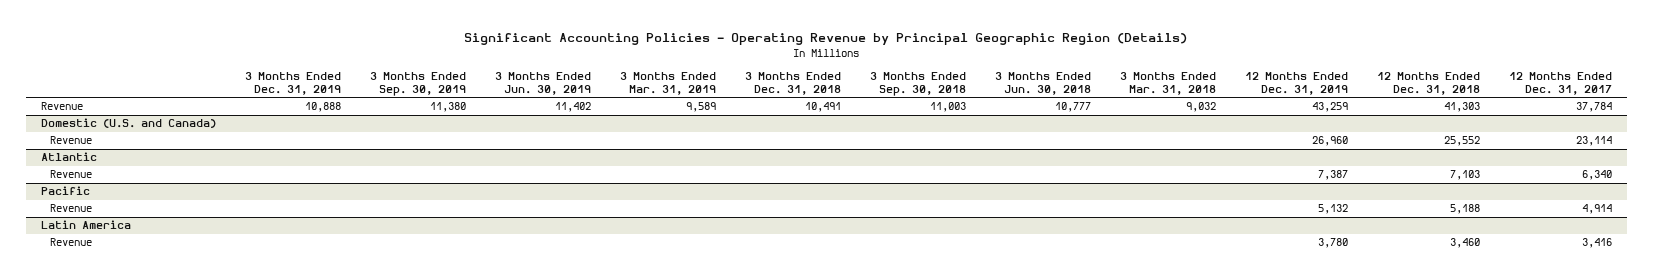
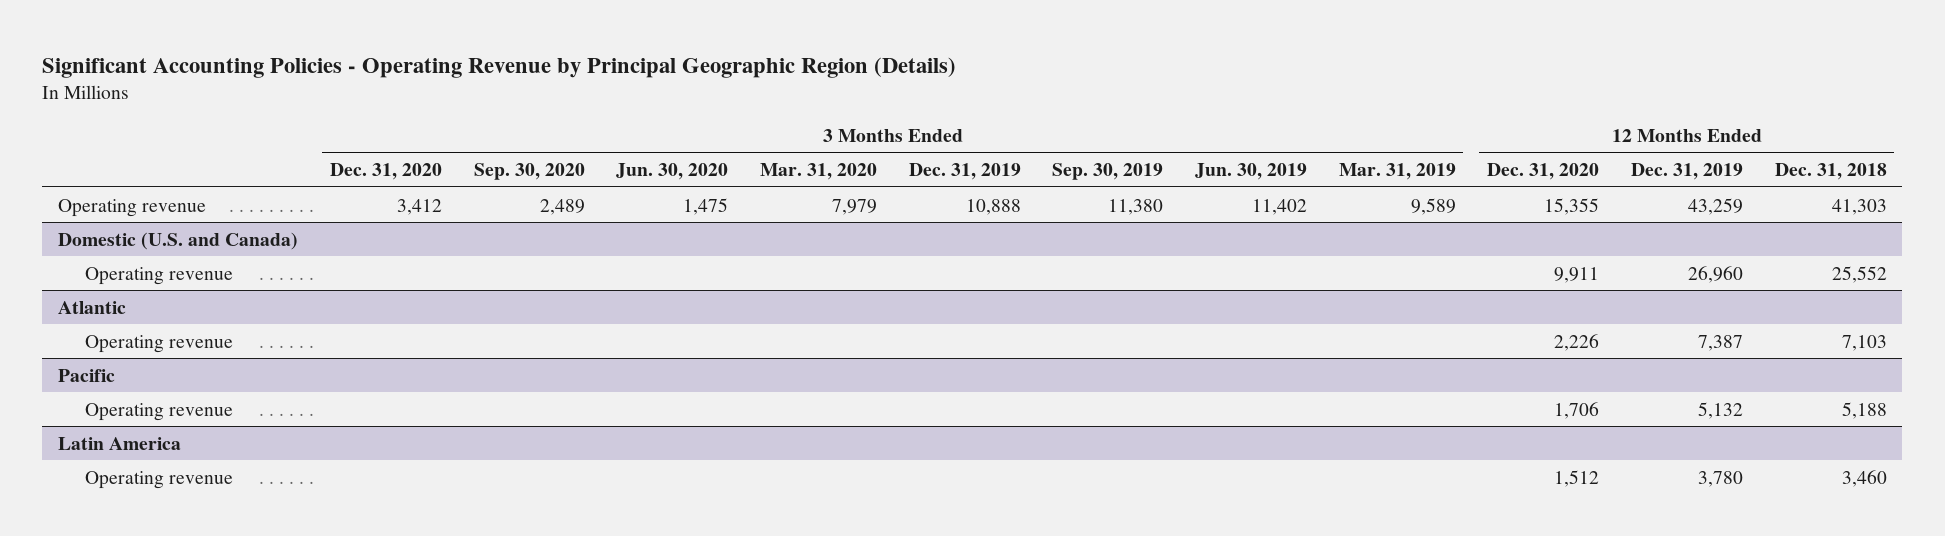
[744,71,841,95] 3 Months Ended Dec. 31, 2018 -> none
[869,71,966,96] 3 Months Ended Sep. 30, 2018 -> none
[995,71,1092,95] 3 Months Ended Jun. 30, 2018 -> none
[1120,71,1217,95] 3 Months Ended Mar. 31, 2018 -> none
[1509,71,1613,95] 12 Months Ended Dec. 31, 2017 -> none
none -> [329,163,442,181] Dec. 31, 2020
none -> [473,163,585,181] Sep. 30, 2020
none -> [616,163,729,181] Jun. 30, 2020
none -> [759,163,877,181] Mar. 31, 2020
none -> [1487,163,1600,181] Dec. 31, 2020
[40,102,83,111] Revenue -> [58,198,207,217] Operating revenue
[49,136,92,145] Revenue -> [84,266,233,285] Operating revenue
[49,170,92,179] Revenue -> [84,334,233,353] Operating revenue
[49,204,92,213] Revenue -> [84,402,233,421] Operating revenue
[49,238,92,247] Revenue -> [84,470,233,489] Operating revenue

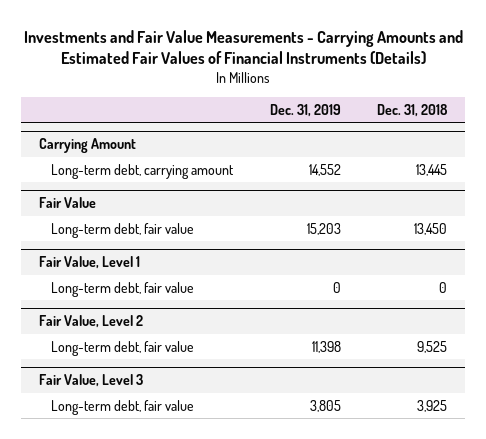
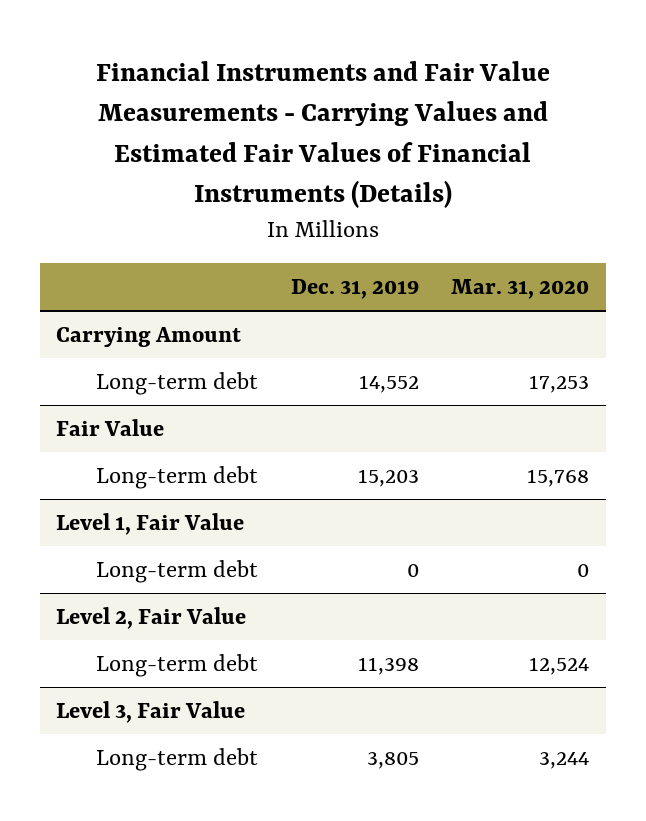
[24,29,464,65] Investments and Fair Value Measurements - Carrying Amounts and Estimated Fair Values of Financial Instruments (Details) -> [95,60,550,209] Financial Instruments and Fair Value Measurements - Carrying Values and Estimated Fair Values of Financial Instruments (Details)
[377,103,449,117] Dec. 31, 2018 -> none
none -> [451,279,590,300] Mar. 31, 2020
[51,163,235,179] Long-term debt, carrying amount -> [96,371,259,395] Long-term debt
[51,222,195,238] Long-term debt, fair value -> [96,465,259,489] Long-term debt
[39,256,141,270] Fair Value, Level 1 -> [56,512,245,535] Level 1, Fair Value
[51,281,195,297] Long-term debt, fair value -> [96,559,259,583] Long-term debt
[39,315,144,329] Fair Value, Level 2 -> [56,606,247,629] Level 2, Fair Value
[51,340,195,356] Long-term debt, fair value -> [96,653,259,677] Long-term debt
[39,374,144,388] Fair Value, Level 3 -> [56,700,246,723] Level 3, Fair Value
[51,399,195,415] Long-term debt, fair value -> [96,747,259,771] Long-term debt

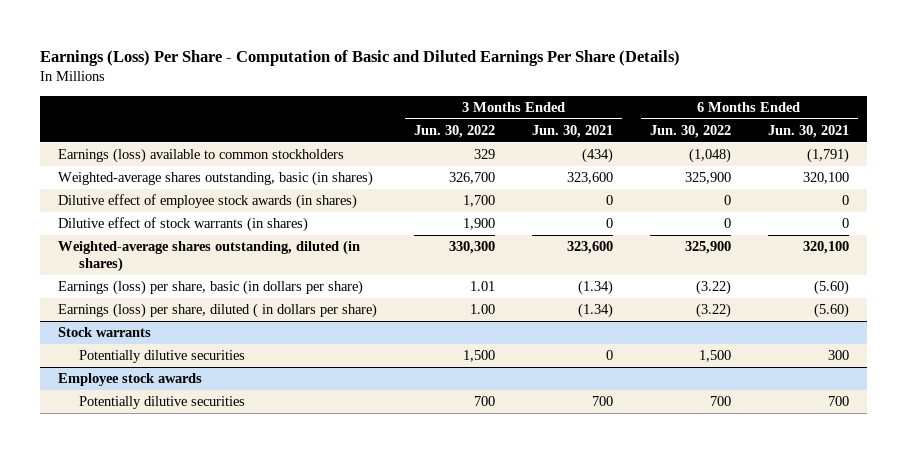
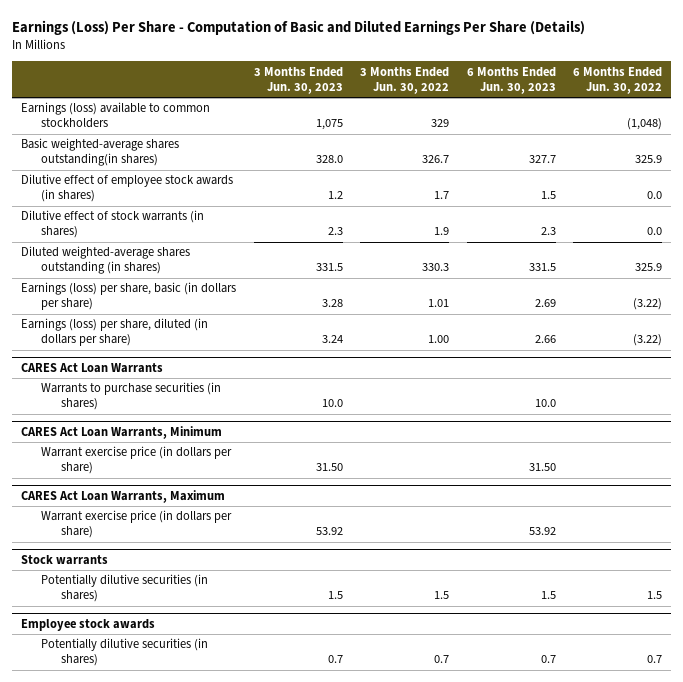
[531,124,613,138] Jun. 30, 2021 -> none
[767,124,849,138] Jun. 30, 2021 -> none
none -> [253,66,343,94] 3 Months Ended Jun. 30, 2023
none -> [466,66,556,94] 6 Months Ended Jun. 30, 2023
[58,171,374,187] Weighted-average shares outstanding, basic (in shares) -> [21,138,180,167] Basic weighted-average shares outstanding(in shares)
[449,172,496,185] 326,700 -> [422,155,450,164] 326.7
[684,172,731,185] 325,900 -> [635,155,663,164] 325.9
[463,195,496,208] 1,700 -> [434,191,450,200] 1.7
[723,195,731,206] 0 -> [647,191,663,200] 0.0
[463,218,496,231] 1,900 -> [434,227,450,236] 1.9
[723,218,731,229] 0 -> [647,227,663,236] 0.0
[58,240,361,272] Weighted-average shares outstanding, diluted (in shares) -> [21,246,191,275] Diluted weighted-average shares outstanding (in shares)
[449,241,496,255] 330,300 -> [422,263,450,272] 330.3
[684,241,731,255] 325,900 -> [635,263,663,272] 325.9
[58,303,378,319] Earnings (loss) per share, diluted ( in dollars per share) -> [21,318,209,347] Earnings (loss) per share, diluted (in dollars per share)
none -> [21,362,164,373] CARES Act Loan Warrants
none -> [41,382,222,411] Warrants to purchase securities (in shares)
none -> [21,425,223,439] CARES Act Loan Warrants, Minimum
none -> [41,446,233,475] Warrant exercise price (in dollars per share)
none -> [21,489,226,503] CARES Act Loan Warrants, Maximum
none -> [41,510,233,539] Warrant exercise price (in dollars per share)
[78,350,245,364] Potentially dilutive securities -> [41,574,209,603] Potentially dilutive securities (in shares)
[463,350,496,363] 1,500 -> [434,591,450,600] 1.5
[698,350,731,363] 1,500 -> [647,591,663,600] 1.5
[78,396,245,410] Potentially dilutive securities -> [41,638,209,667] Potentially dilutive securities (in shares)
[474,396,496,407] 700 -> [434,655,450,664] 0.7
[709,396,731,407] 700 -> [647,655,663,664] 0.7

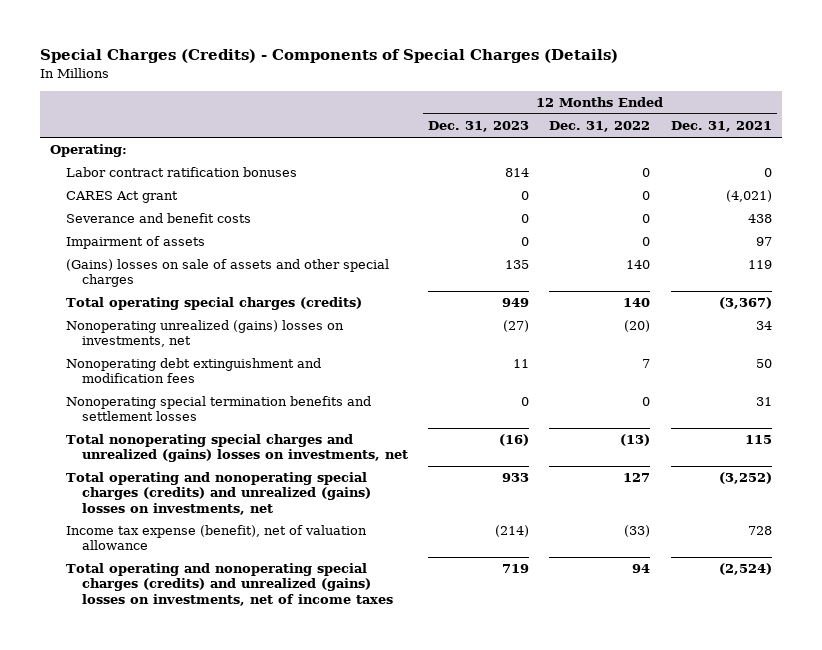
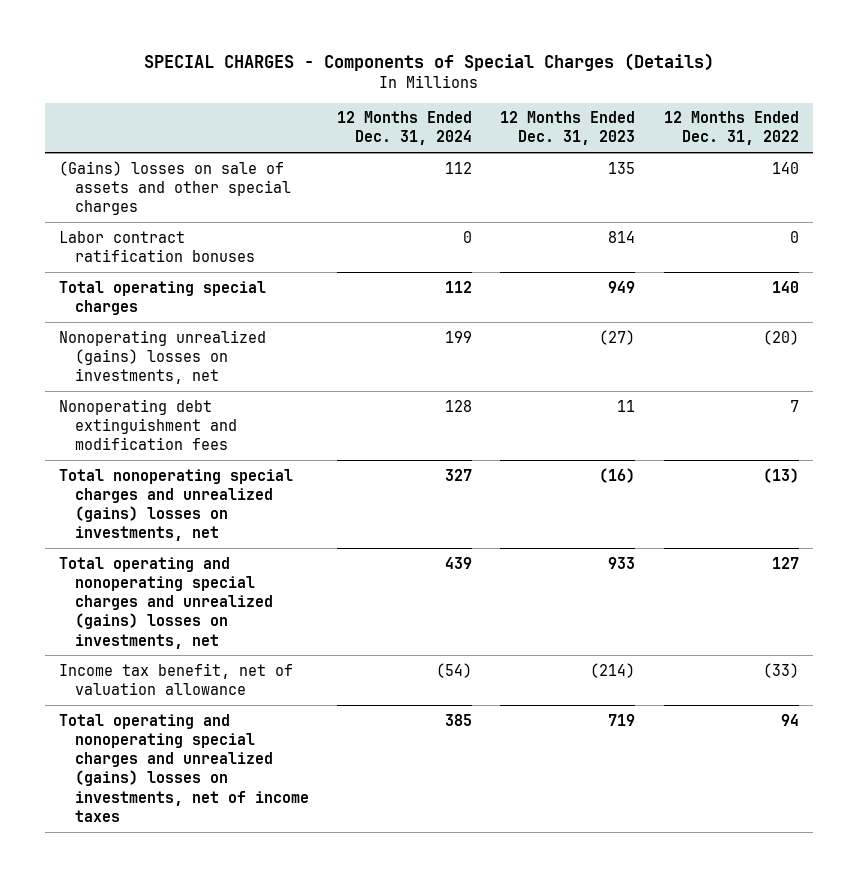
[40,49,619,64] Special Charges (Credits) - Components of Special Charges (Details) -> [143,52,714,71] SPECIAL CHARGES - Components of Special Charges (Details)
[670,121,772,133] Dec. 31, 2021 -> none
none -> [337,111,473,146] 12 Months Ended Dec. 31, 2024
[50,144,128,158] Operating: -> none
[66,191,179,204] CARES Act grant -> none
[66,213,252,224] Severance and benefit costs -> none
[66,236,206,250] Impairment of assets -> none
[66,167,298,178] Labor contract ratification bonuses -> [58,230,256,262] Labor contract ratification bonuses
[66,297,363,311] Total operating special charges (credits) -> [58,280,266,315] Total operating special charges
[66,396,372,422] Nonoperating special termination benefits and settlement losses -> none
[66,472,371,515] Total operating and nonoperating special charges (credits) and unrealized (gains) losses on investments, net -> [58,556,274,649] Total operating and nonoperating special charges and unrealized (gains) losses on investments, net
[66,525,368,551] Income tax expense (benefit), net of valuation allowance -> [58,662,293,695] Income tax benefit, net of valuation allowance
[66,563,393,606] Total operating and nonoperating special charges (credits) and unrealized (gains) losses on investments, net of income taxes -> [58,713,310,822] Total operating and nonoperating special charges and unrealized (gains) losses on investments, net of income taxes

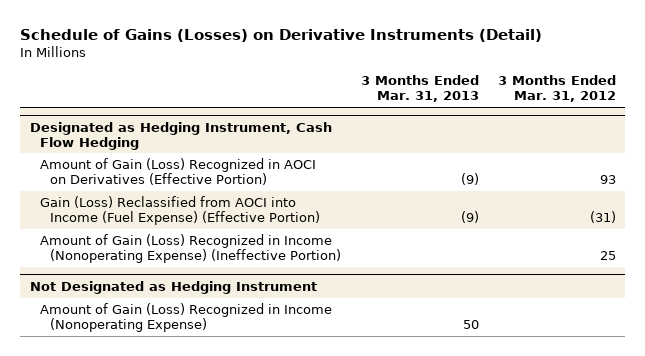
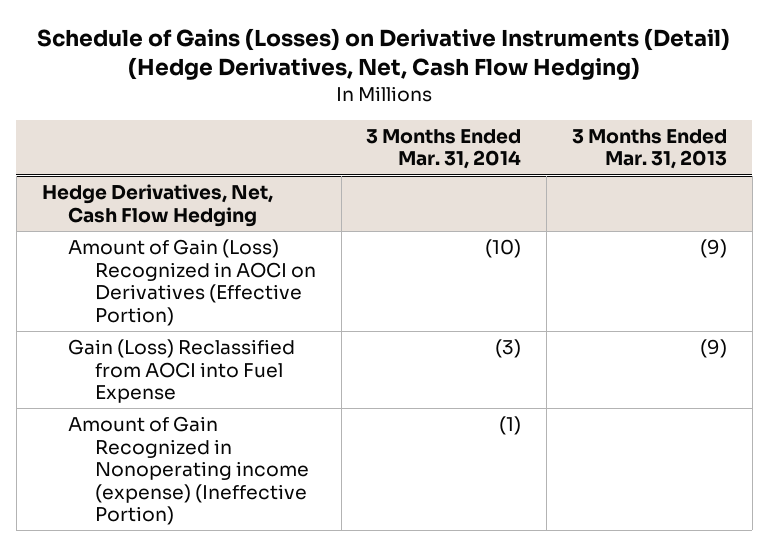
[19,28,542,42] Schedule of Gains (Losses) on Derivative Instruments (Detail) -> [37,27,731,81] Schedule of Gains (Losses) on Derivative Instruments (Detail) (Hedge Derivatives, Net, Cash Flow Hedging)
[497,75,616,103] 3 Months Ended Mar. 31, 2012 -> none
none -> [366,128,522,170] 3 Months Ended Mar. 31, 2014
[29,121,332,150] Designated as Hedging Instrument, Cash Flow Hedging -> none
none -> [41,184,273,227] Hedge Derivatives, Net, Cash Flow Hedging
[29,280,317,294] Not Designated as Hedging Instrument -> none
[39,303,332,333] Amount of Gain (Loss) Recognized in Income (Nonoperating Expense) -> none
[39,196,321,226] Gain (Loss) Reclassified from AOCI into Income (Fuel Expense) (Effective Portion) -> [68,339,296,404] Gain (Loss) Reclassified from AOCI into Fuel Expense
[39,234,342,264] Amount of Gain (Loss) Recognized in Income (Nonoperating Expense) (Ineffective Portion) -> [68,416,309,526] Amount of Gain Recognized in Nonoperating income (expense) (Ineffective Portion)

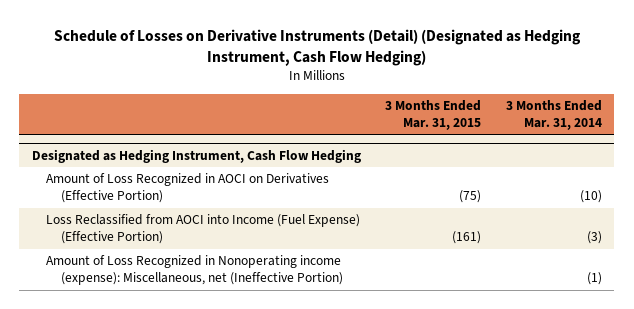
[37,27,731,81] Schedule of Gains (Losses) on Derivative Instruments (Detail) (Hedge Derivatives, Net, Cash Flow Hedging) -> [53,28,581,66] Schedule of Losses on Derivative Instruments (Detail) (Designated as Hedging Instrument, Cash Flow Hedging)
[572,128,728,170] 3 Months Ended Mar. 31, 2013 -> none
none -> [385,100,482,131] 3 Months Ended Mar. 31, 2015
[41,184,273,227] Hedge Derivatives, Net, Cash Flow Hedging -> none
none -> [31,148,361,163] Designated as Hedging Instrument, Cash Flow Hedging
[68,239,316,326] Amount of Gain (Loss) Recognized in AOCI on Derivatives (Effective Portion) -> [46,173,330,204] Amount of Loss Recognized in AOCI on Derivatives (Effective Portion)
[68,339,296,404] Gain (Loss) Reclassified from AOCI into Fuel Expense -> [46,214,361,245] Loss Reclassified from AOCI into Income (Fuel Expense) (Effective Portion)
[68,416,309,526] Amount of Gain Recognized in Nonoperating income (expense) (Ineffective Portion) -> [46,255,344,286] Amount of Loss Recognized in Nonoperating income (expense): Miscellaneous, net (Ineffective Portion)

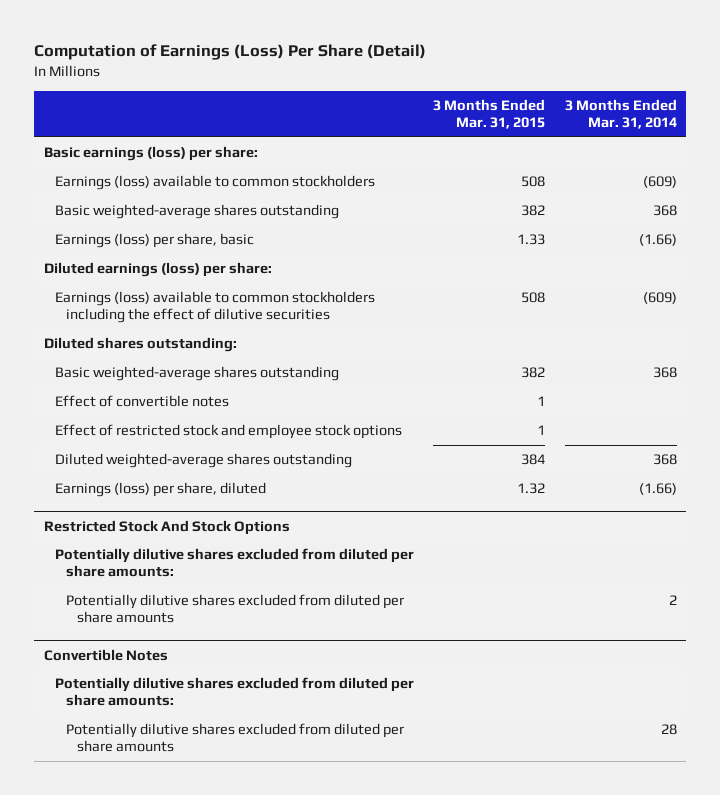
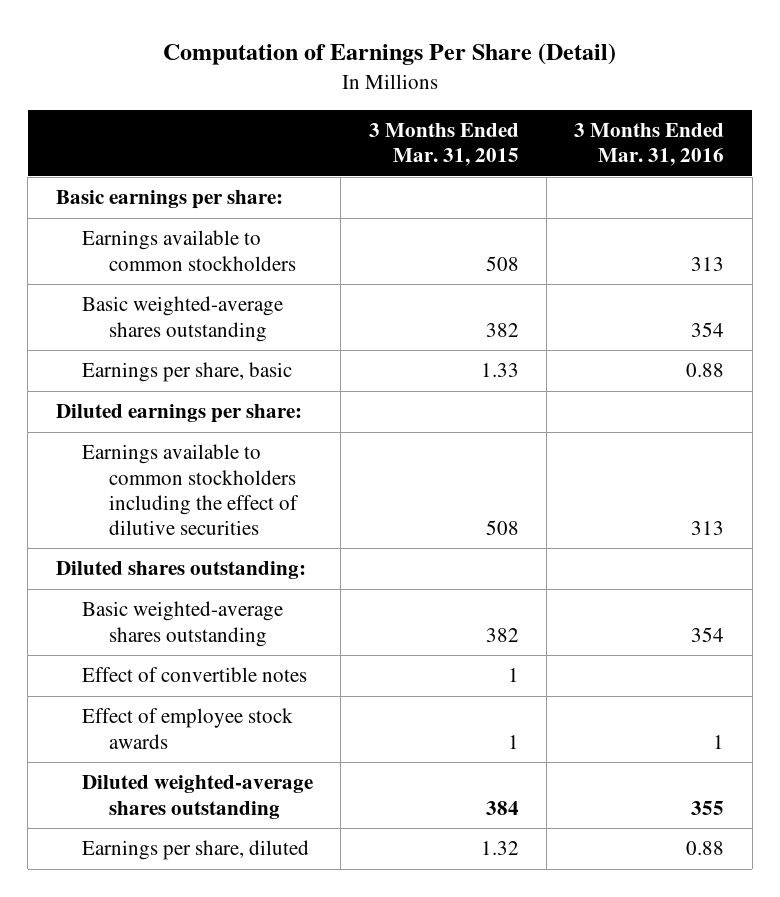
[33,44,426,61] Computation of Earnings (Loss) Per Share (Detail) -> [162,43,616,66] Computation of Earnings Per Share (Detail)
[564,98,677,130] 3 Months Ended Mar. 31, 2014 -> none
none -> [574,123,725,167] 3 Months Ended Mar. 31, 2016
[43,146,258,162] Basic earnings (loss) per share: -> [55,190,283,210] Basic earnings per share:
[54,175,375,191] Earnings (loss) available to common stockholders -> [82,230,296,271] Earnings available to common stockholders
[54,233,254,249] Earnings (loss) per share, basic -> [82,362,293,383] Earnings per share, basic
[43,262,272,278] Diluted earnings (loss) per share: -> [55,404,302,424] Diluted earnings per share:
[54,291,375,324] Earnings (loss) available to common stockholders including the effect of dilutive securities -> [82,444,299,535] Earnings available to common stockholders including the effect of dilutive securities
[54,424,402,440] Effect of restricted stock and employee stock options -> [82,708,294,749] Effect of employee stock awards
[43,519,290,535] Restricted Stock And Stock Options -> none
[54,548,414,578] Potentially dilutive shares excluded from diluted per share amounts: -> none
[65,594,404,624] Potentially dilutive shares excluded from diluted per share amounts -> none
[43,648,168,661] Convertible Notes -> none
[54,677,414,707] Potentially dilutive shares excluded from diluted per share amounts: -> none
[65,723,404,753] Potentially dilutive shares excluded from diluted per share amounts -> none
[54,482,266,498] Earnings (loss) per share, diluted -> [82,840,310,861] Earnings per share, diluted

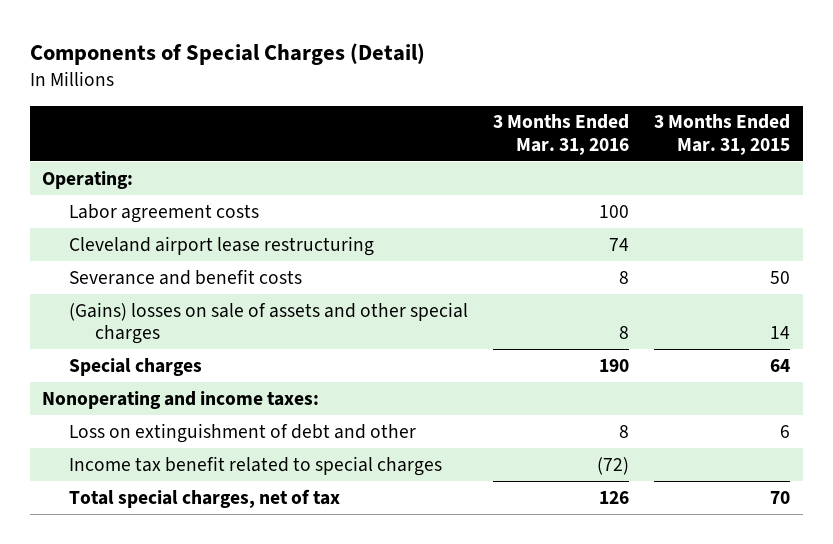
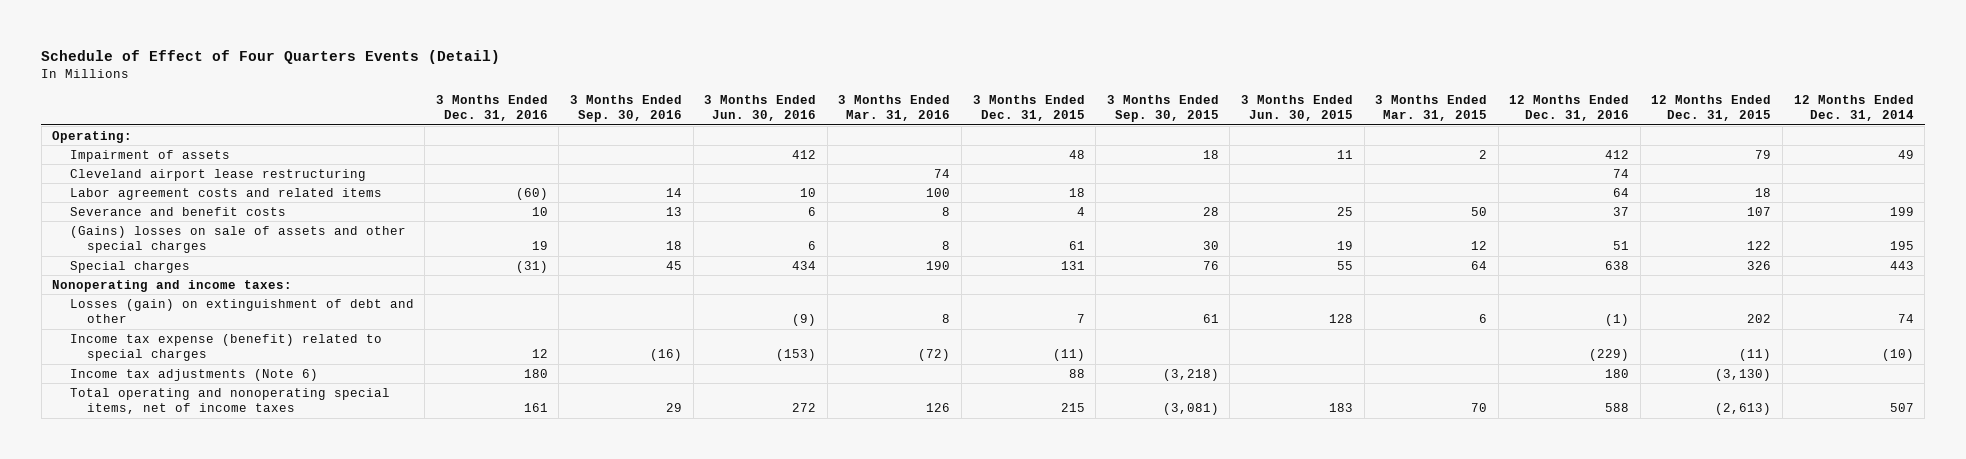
[29,42,425,65] Components of Special Charges (Detail) -> [41,49,501,64] Schedule of Effect of Four Quarters Events (Detail)
none -> [435,94,548,122] 3 Months Ended Dec. 31, 2016
none -> [570,94,683,123] 3 Months Ended Sep. 30, 2016
none -> [704,94,817,122] 3 Months Ended Jun. 30, 2016
none -> [972,94,1085,122] 3 Months Ended Dec. 31, 2015
none -> [1106,94,1219,123] 3 Months Ended Sep. 30, 2015
none -> [1240,94,1353,122] 3 Months Ended Jun. 30, 2015
none -> [1509,94,1630,122] 12 Months Ended Dec. 31, 2016
none -> [1651,94,1772,122] 12 Months Ended Dec. 31, 2015
none -> [1793,94,1914,122] 12 Months Ended Dec. 31, 2014
[68,203,259,223] Labor agreement costs -> none
none -> [69,149,230,162] Impairment of assets
none -> [69,187,382,200] Labor agreement costs and related items
[770,326,791,340] 14 -> [1471,241,1488,251] 12
[68,422,416,443] Loss on extinguishment of debt and other -> [69,298,414,324] Losses (gain) on extinguishment of debt and other
[68,455,442,476] Income tax benefit related to special charges -> [69,333,382,362] Income tax expense (benefit) related to special charges
none -> [69,368,318,381] Income tax adjustments (Note 6)
[68,488,340,508] Total special charges, net of tax -> [69,387,390,415] Total operating and nonoperating special items, net of income taxes

